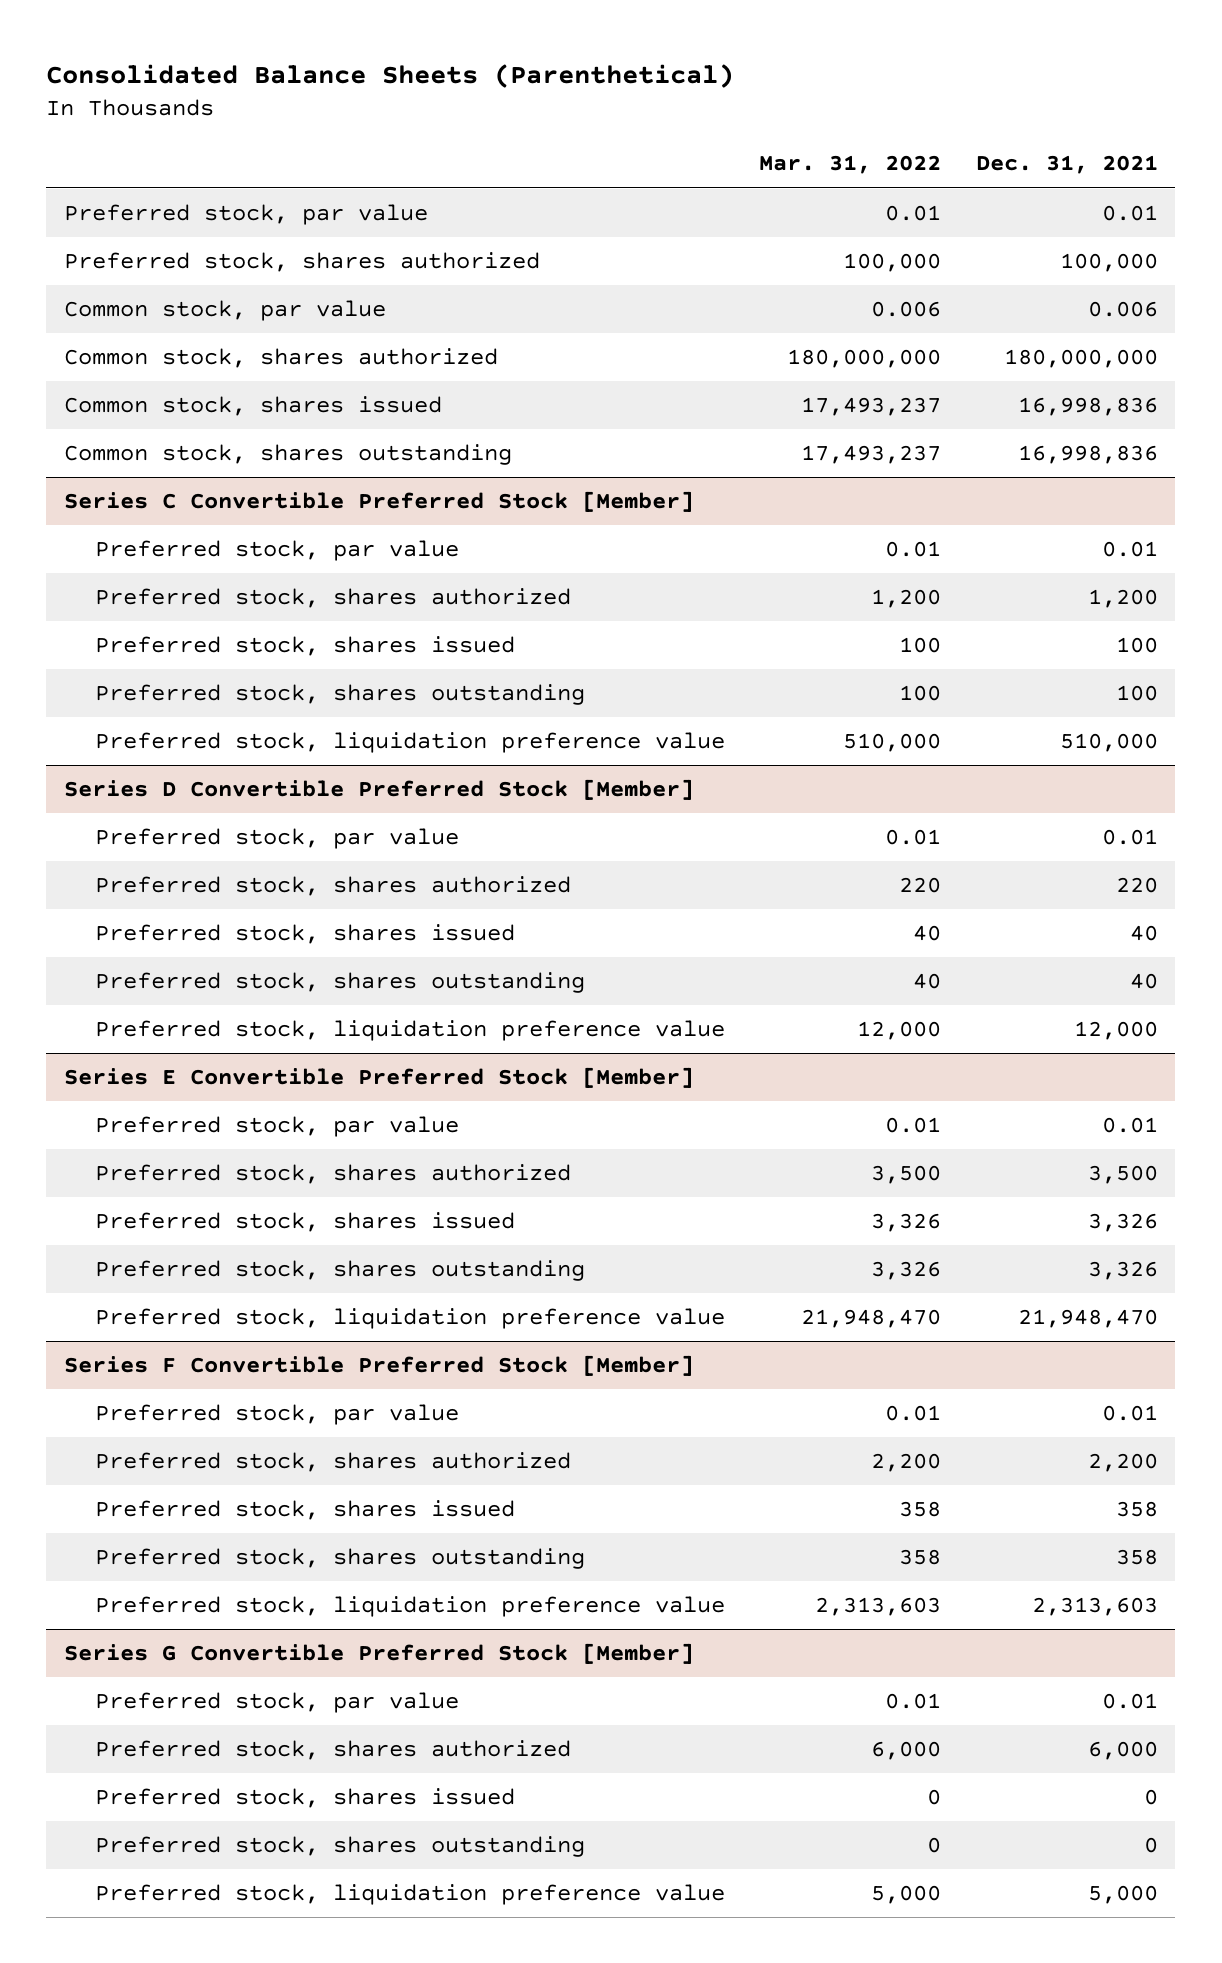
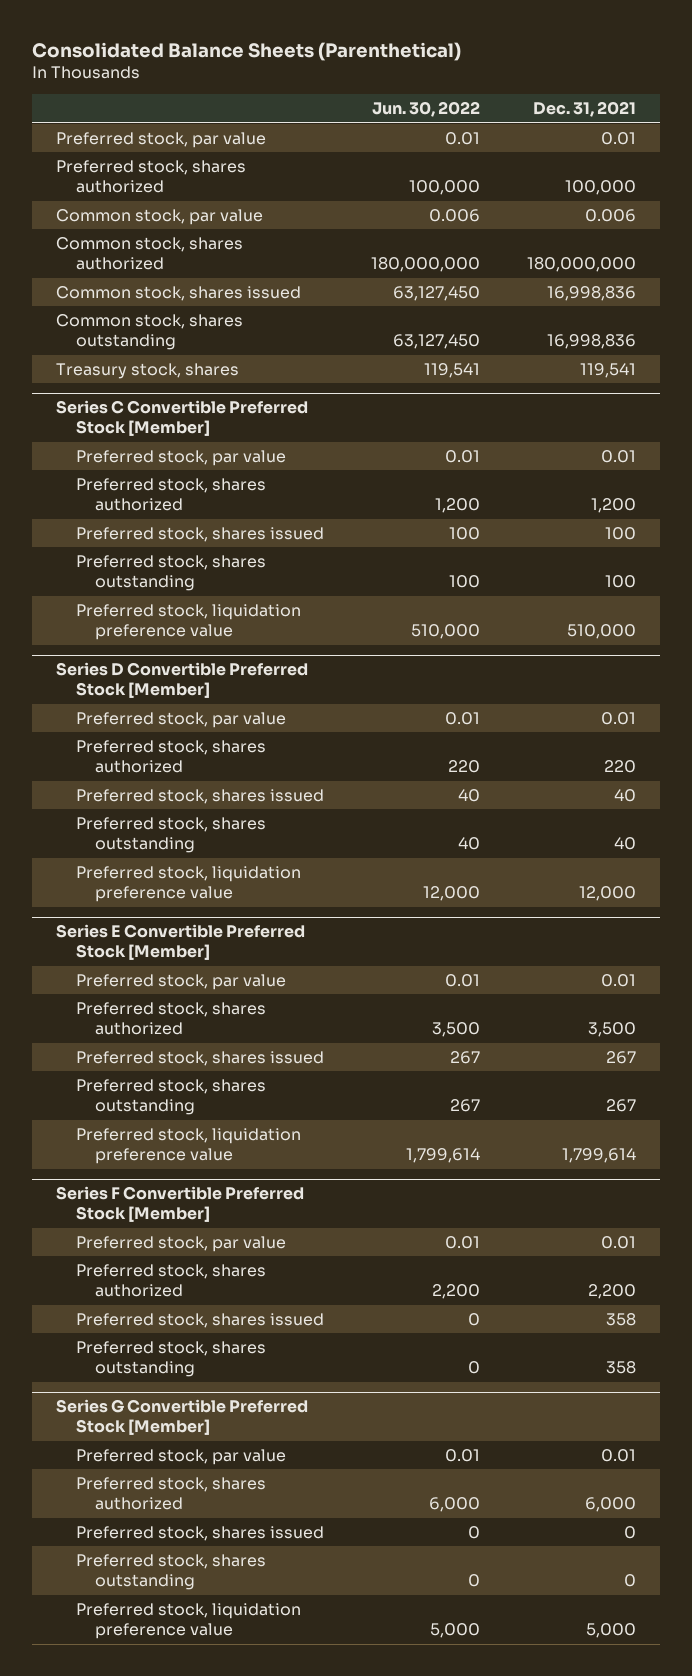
[759,155,942,175] Mar. 31, 2022 -> none
none -> [372,101,481,118] Jun. 30, 2022
none -> [55,362,239,379] Treasury stock, shares
[1087,1213,1158,1233] 3,326 -> [606,1050,637,1064] 267
[1087,1261,1158,1281] 3,326 -> [606,1099,637,1113] 267
[1017,1309,1158,1329] 21,948,470 -> [562,1148,637,1164] 1,799,614
[94,1596,725,1618] Preferred stock, liquidation preference value -> none

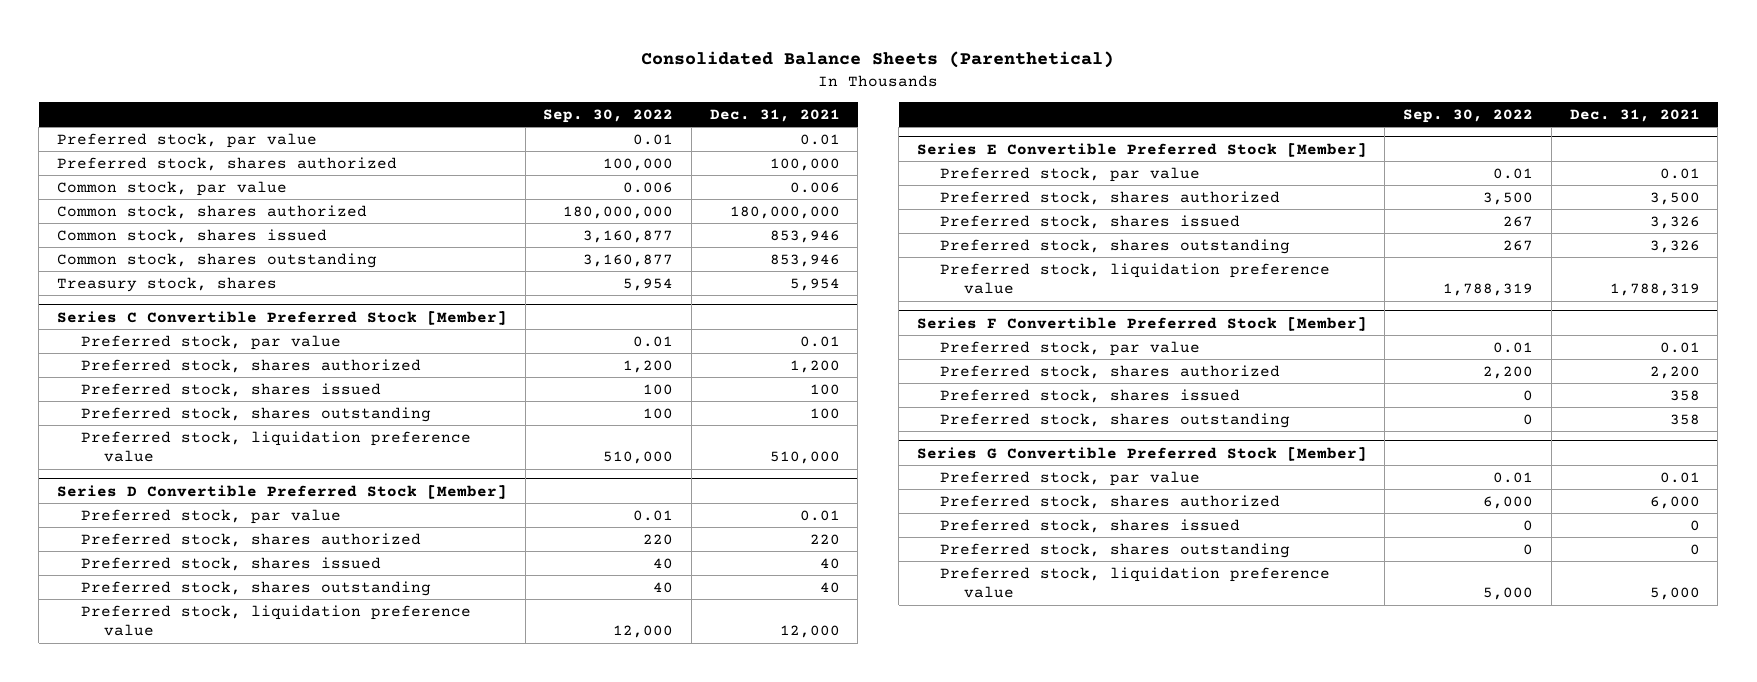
[372,101,481,118] Jun. 30, 2022 -> none
none -> [543,108,674,123] Sep. 30, 2022
[547,285,637,301] 16,998,836 -> [769,229,840,243] 853,946
[547,334,637,350] 16,998,836 -> [769,253,840,267] 853,946
[580,362,637,378] 119,541 -> [789,277,840,291] 5,954
[606,1050,637,1064] 267 -> [1649,215,1700,229] 3,326
[606,1099,637,1113] 267 -> [1649,239,1700,253] 3,326
[562,1148,637,1164] 1,799,614 -> [1609,283,1700,297] 1,788,319

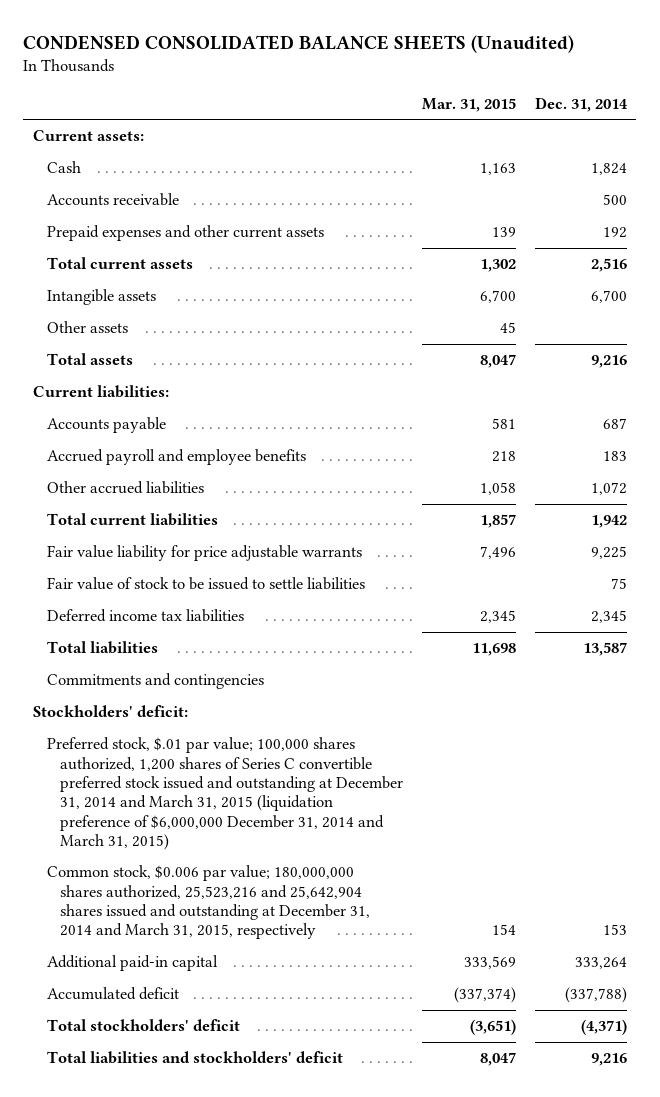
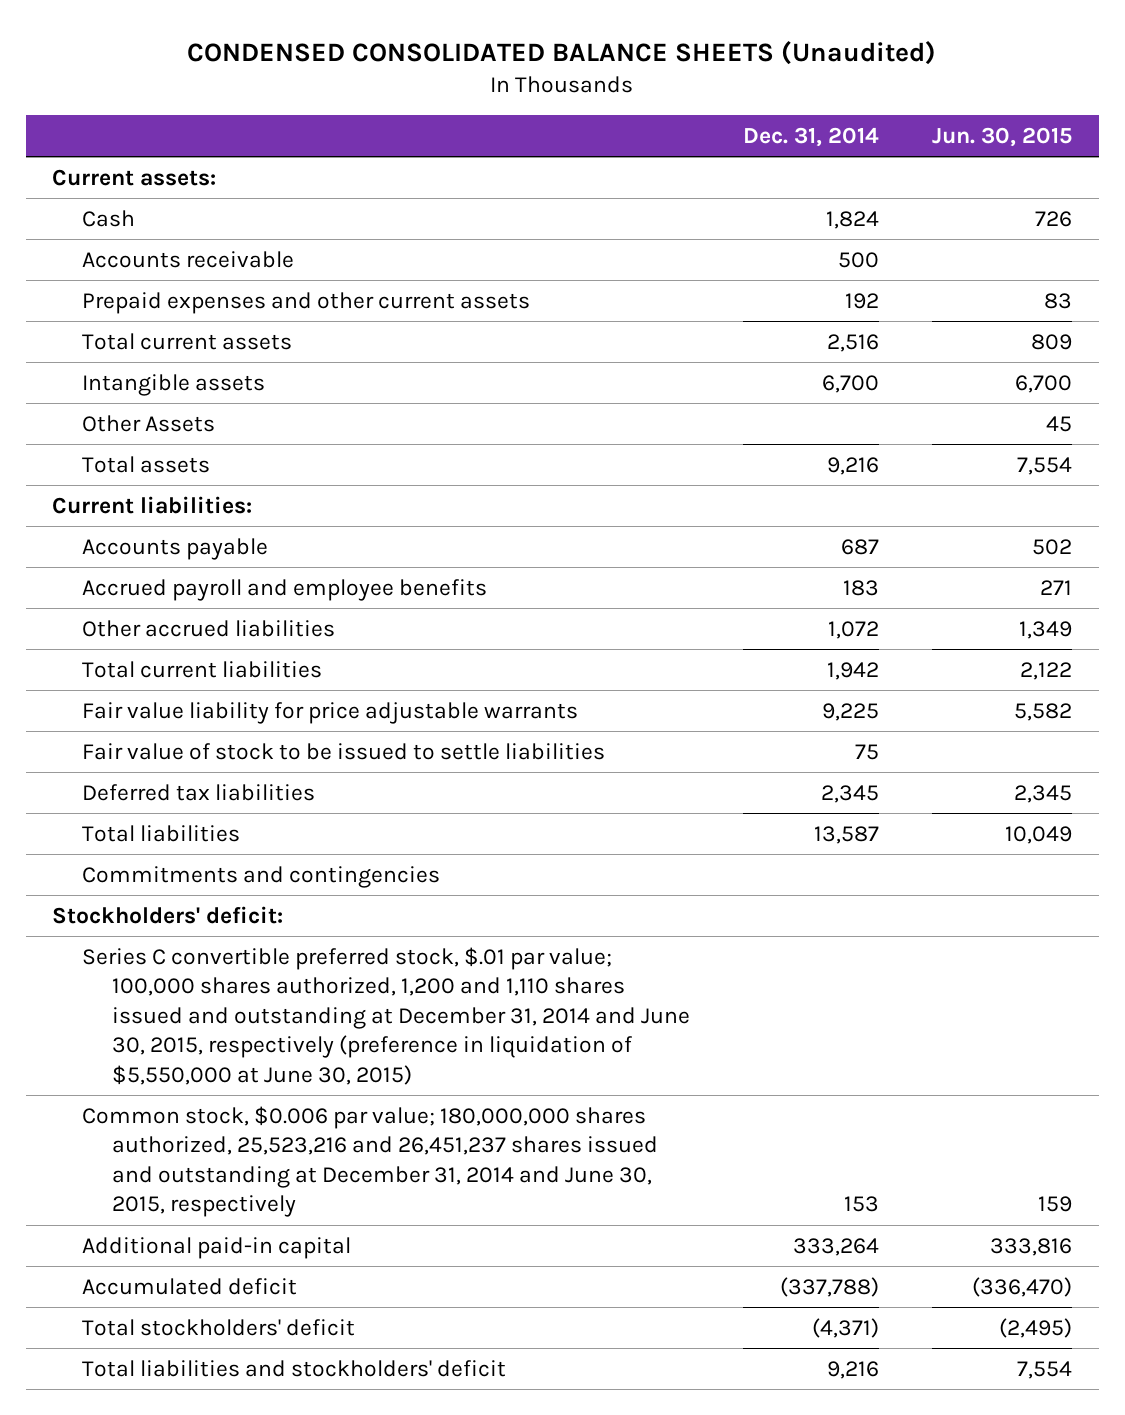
[422,98,517,113] Mar. 31, 2015 -> none
none -> [932,126,1073,147] Jun. 30, 2015
[46,321,128,334] Other assets -> [82,414,216,432] Other Assets
[46,609,244,623] Deferred income tax liabilities -> [82,783,316,801] Deferred tax liabilities
[46,737,404,850] Preferred stock, $.01 par value; 100,000 shares authorized, 1,200 shares of Series C convertible preferred stock issued and outstanding at December 31, 2014 and March 31, 2015 (liquidation preference of $6,000,000 December 31, 2014 and March 31, 2015) -> [82,946,691,1086] Series C convertible preferred stock, $.01 par value; 100,000 shares authorized, 1,200 and 1,110 shares issued and outstanding at December 31, 2014 and June 30, 2015, respectively (preference in liquidation of $5,550,000 at June 30, 2015)
[46,865,371,940] Common stock, $0.006 par value; 180,000,000 shares authorized, 25,523,216 and 25,642,904 shares issued and outstanding at December 31, 2014 and March 31, 2015, respectively -> [82,1105,659,1218] Common stock, $0.006 par value; 180,000,000 shares authorized, 25,523,216 and 26,451,237 shares issued and outstanding at December 31, 2014 and June 30, 2015, respectively

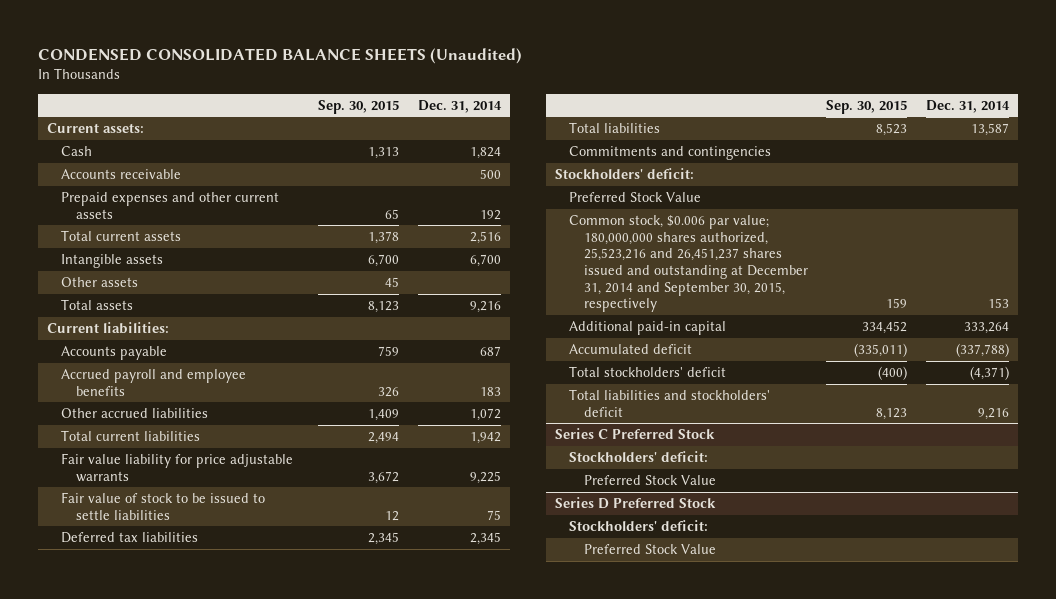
[932,126,1073,147] Jun. 30, 2015 -> none
none -> [318,99,400,114] Sep. 30, 2015
[82,414,216,432] Other Assets -> [61,276,139,287] Other assets
[82,946,691,1086] Series C convertible preferred stock, $.01 par value; 100,000 shares authorized, 1,200 and 1,110 shares issued and outstanding at December 31, 2014 and June 30, 2015, respectively (preference in liquidation of $5,550,000 at June 30, 2015) -> [569,191,702,202] Preferred Stock Value
[82,1105,659,1218] Common stock, $0.006 par value; 180,000,000 shares authorized, 25,523,216 and 26,451,237 shares issued and outstanding at December 31, 2014 and June 30, 2015, respectively -> [569,214,808,313] Common stock, $0.006 par value; 180,000,000 shares authorized, 25,523,216 and 26,451,237 shares issued and outstanding at December 31, 2014 and September 30, 2015, respectively
none -> [554,427,715,439] Series C Preferred Stock
none -> [569,450,709,462] Stockholders' deficit:
none -> [583,474,716,485] Preferred Stock Value
none -> [554,496,716,509] Series D Preferred Stock
none -> [569,519,709,531] Stockholders' deficit:
none -> [583,543,716,554] Preferred Stock Value

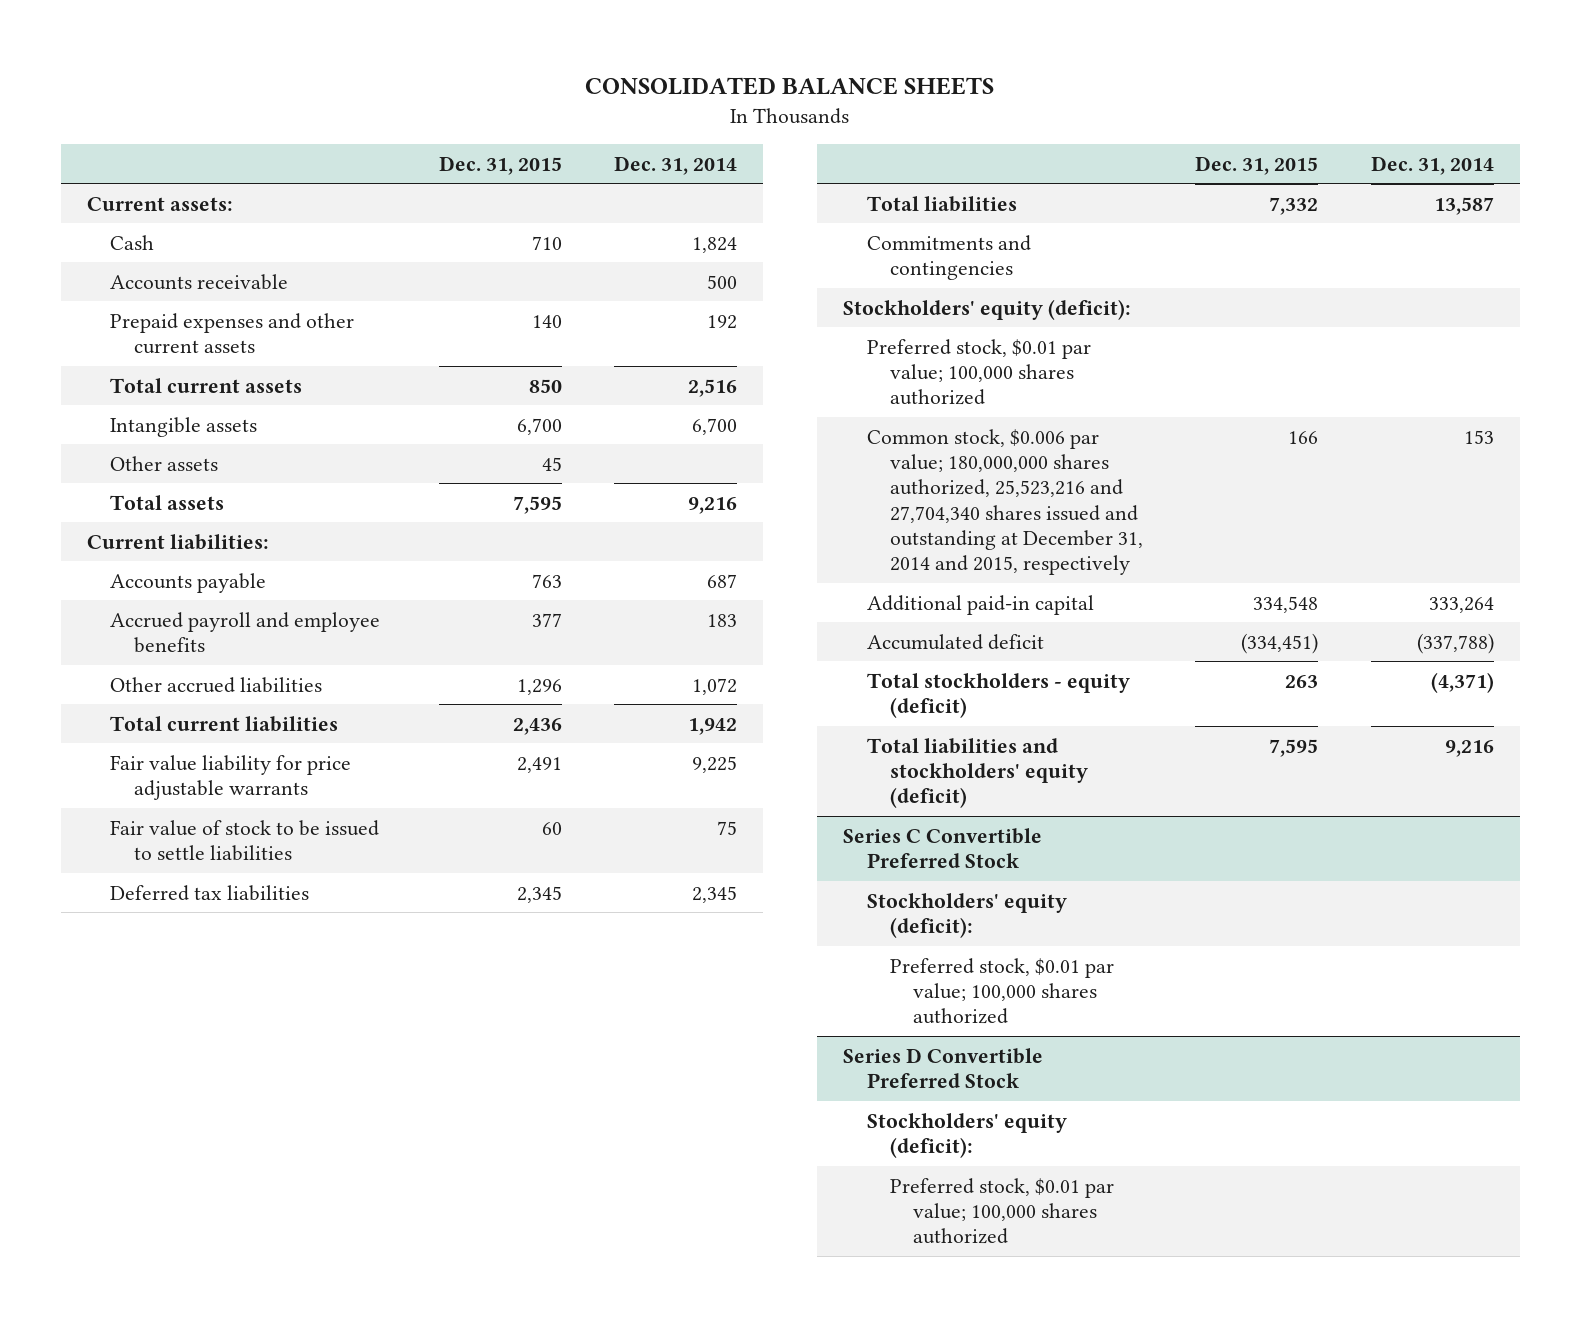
[37,48,522,65] CONDENSED CONSOLIDATED BALANCE SHEETS (Unaudited) -> [585,76,995,95] CONSOLIDATED BALANCE SHEETS
[318,99,400,114] Sep. 30, 2015 -> none
none -> [439,155,563,175] Dec. 31, 2015
[554,167,694,179] Stockholders' deficit: -> [843,298,1132,320] Stockholders' equity (deficit):
[569,191,702,202] Preferred Stock Value -> [866,338,1091,406] Preferred stock, $0.01 par value; 100,000 shares authorized
[569,214,808,313] Common stock, $0.006 par value; 180,000,000 shares authorized, 25,523,216 and 26,451,237 shares issued and outstanding at December 31, 2014 and September 30, 2015, respectively -> [866,428,1144,576] Common stock, $0.006 par value; 180,000,000 shares authorized, 25,523,216 and 27,704,340 shares issued and outstanding at December 31, 2014 and 2015, respectively
[569,365,727,377] Total stockholders' deficit -> [866,672,1130,718] Total stockholders - equity (deficit)
[569,388,771,417] Total liabilities and stockholders' deficit -> [866,737,1089,809] Total liabilities and stockholders' equity (deficit)
[554,427,715,439] Series C Preferred Stock -> [843,827,1043,868] Series C Convertible Preferred Stock
[569,450,709,462] Stockholders' deficit: -> [866,892,1067,938] Stockholders' equity (deficit):
[583,474,716,485] Preferred Stock Value -> [890,957,1115,1025] Preferred stock, $0.01 par value; 100,000 shares authorized
[554,496,716,509] Series D Preferred Stock -> [843,1047,1044,1088] Series D Convertible Preferred Stock
[569,519,709,531] Stockholders' deficit: -> [866,1112,1067,1158] Stockholders' equity (deficit):
[583,543,716,554] Preferred Stock Value -> [890,1177,1115,1245] Preferred stock, $0.01 par value; 100,000 shares authorized

